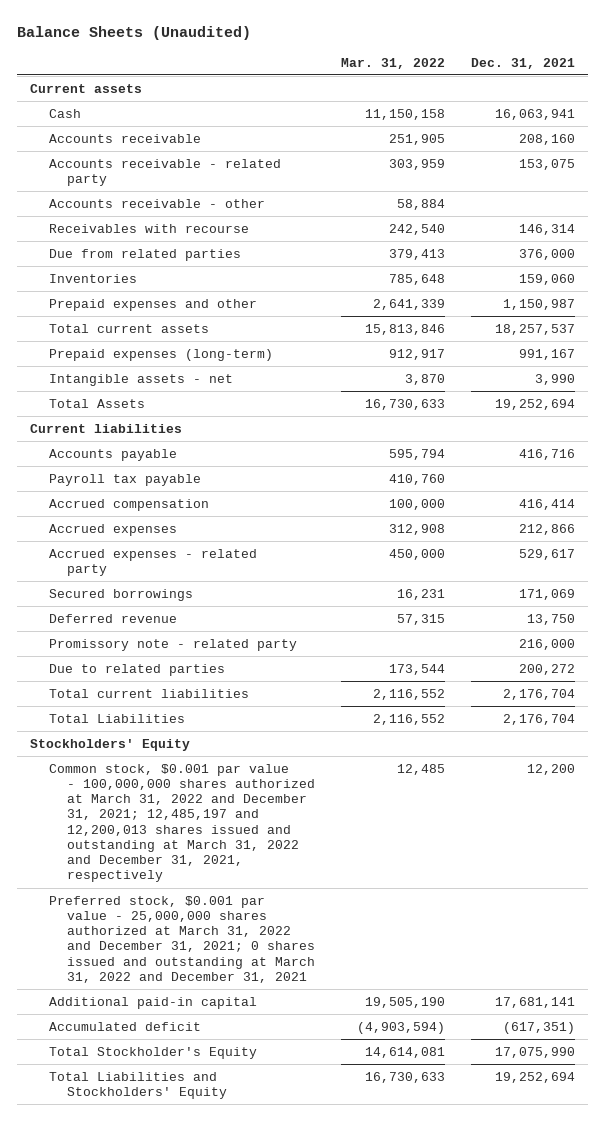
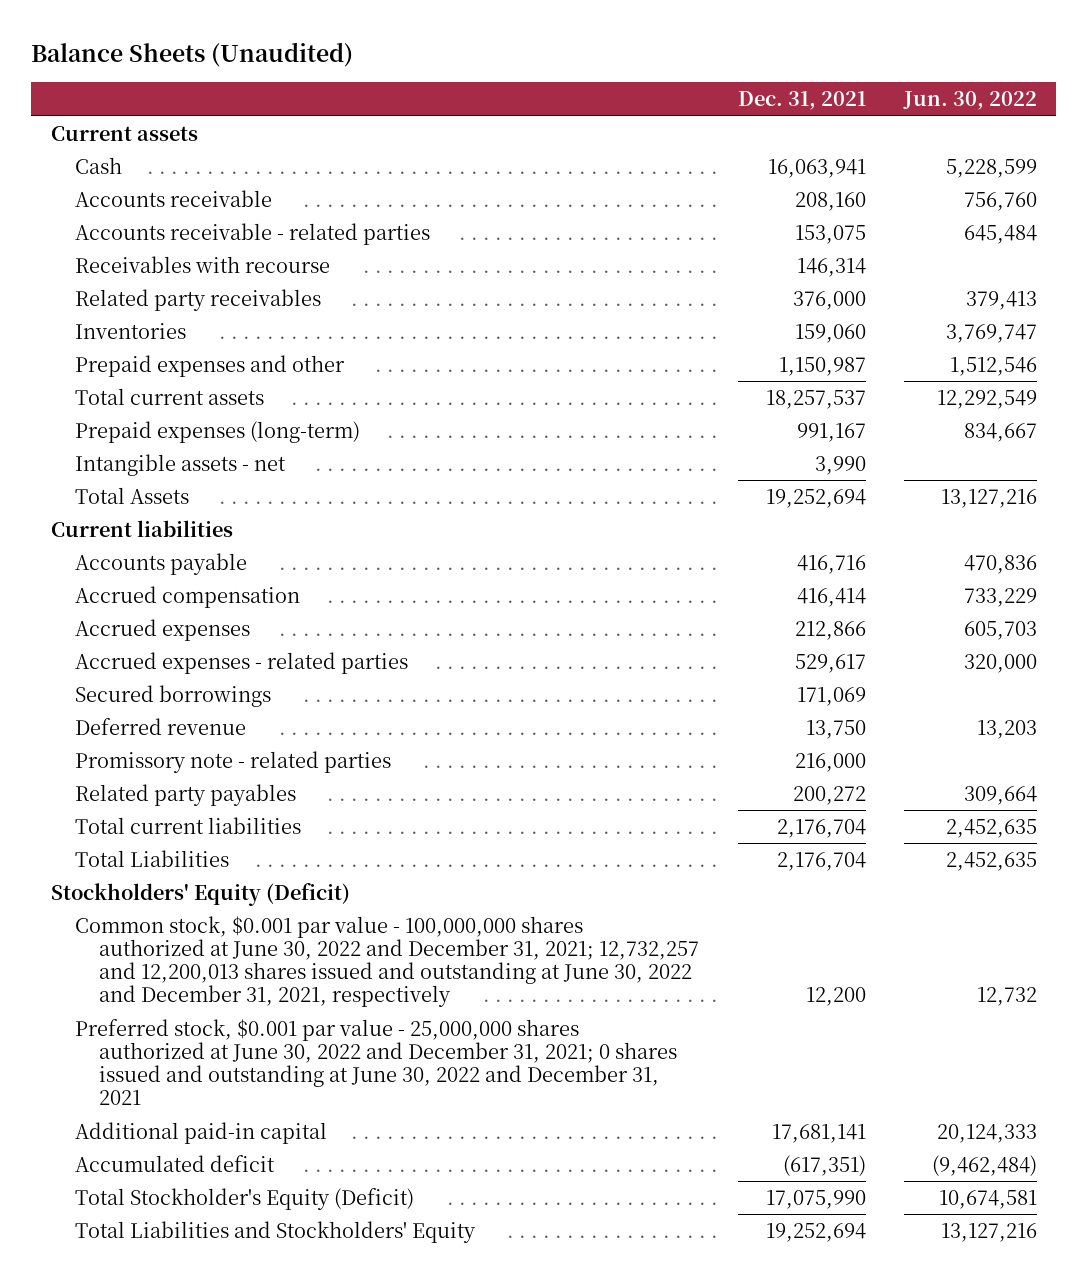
[341,57,446,69] Mar. 31, 2022 -> none
none -> [903,91,1038,111] Jun. 30, 2022
[48,198,265,208] Accounts receivable - other -> none
[48,158,281,186] Accounts receivable - related party -> [74,222,430,245] Accounts receivable - related parties
[48,248,241,261] Due from related parties -> [74,288,321,311] Related party receivables
[48,473,201,486] Payroll tax payable -> none
[48,548,257,576] Accrued expenses - related party -> [74,651,408,674] Accrued expenses - related parties
[48,638,297,651] Promissory note - related party -> [74,750,391,773] Promissory note - related parties
[48,663,225,676] Due to related parties -> [74,783,296,806] Related party payables
[29,738,190,751] Stockholders' Equity -> [50,882,350,906] Stockholders' Equity (Deficit)
[48,763,316,883] Common stock, $0.001 par value - 100,000,000 shares authorized at March 31, 2022 and December 31, 2021; 12,485,197 and 12,200,013 shares issued and outstanding at March 31, 2022 and December 31, 2021, respectively -> [74,915,700,1008] Common stock, $0.001 par value - 100,000,000 shares authorized at June 30, 2022 and December 31, 2021; 12,732,257 and 12,200,013 shares issued and outstanding at June 30, 2022 and December 31, 2021, respectively
[48,895,316,983] Preferred stock, $0.001 par value - 25,000,000 shares authorized at March 31, 2022 and December 31, 2021; 0 shares issued and outstanding at March 31, 2022 and December 31, 2021 -> [74,1018,678,1106] Preferred stock, $0.001 par value - 25,000,000 shares authorized at June 30, 2022 and December 31, 2021; 0 shares issued and outstanding at June 30, 2022 and December 31, 2021
[48,1046,257,1059] Total Stockholder's Equity -> [74,1187,414,1210] Total Stockholder's Equity (Deficit)

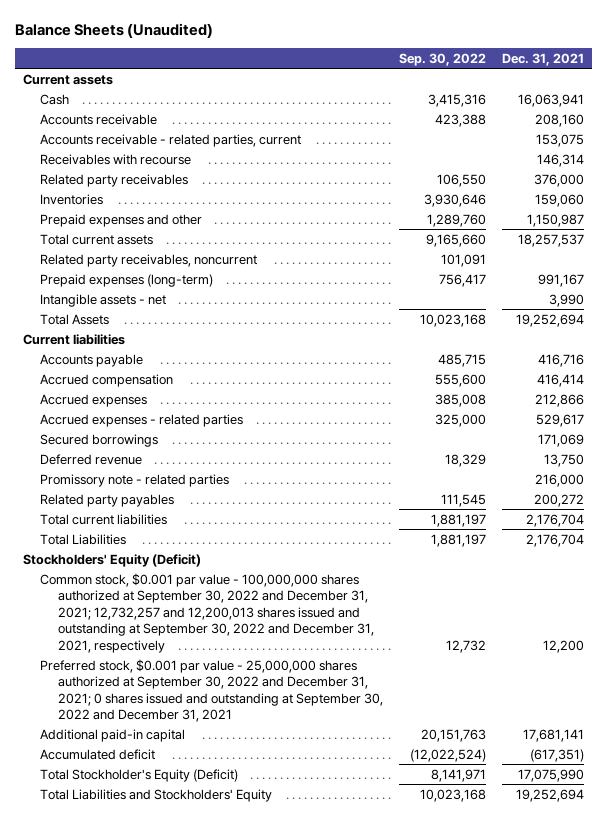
[903,91,1038,111] Jun. 30, 2022 -> none
none -> [399,52,487,66] Sep. 30, 2022
[74,222,430,245] Accounts receivable - related parties -> [40,133,302,147] Accounts receivable - related parties, current
none -> [40,253,258,267] Related party receivables, noncurrent
[74,915,700,1008] Common stock, $0.001 par value - 100,000,000 shares authorized at June 30, 2022 and December 31, 2021; 12,732,257 and 12,200,013 shares issued and outstanding at June 30, 2022 and December 31, 2021, respectively -> [40,572,374,653] Common stock, $0.001 par value - 100,000,000 shares authorized at September 30, 2022 and December 31, 2021; 12,732,257 and 12,200,013 shares issued and outstanding at September 30, 2022 and December 31, 2021, respectively
[74,1018,678,1106] Preferred stock, $0.001 par value - 25,000,000 shares authorized at June 30, 2022 and December 31, 2021; 0 shares issued and outstanding at June 30, 2022 and December 31, 2021 -> [40,658,383,723] Preferred stock, $0.001 par value - 25,000,000 shares authorized at September 30, 2022 and December 31, 2021; 0 shares issued and outstanding at September 30, 2022 and December 31, 2021

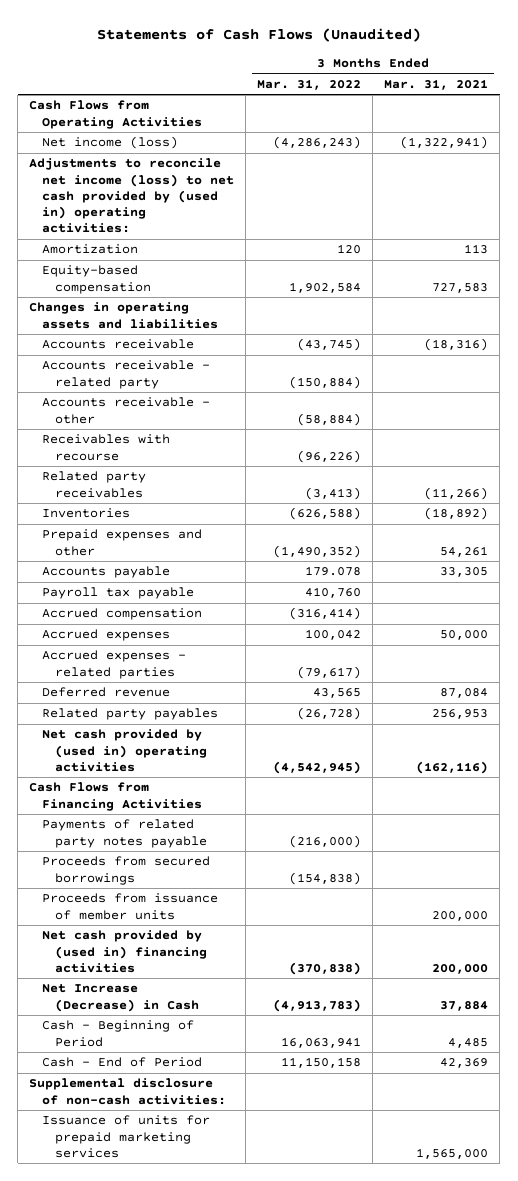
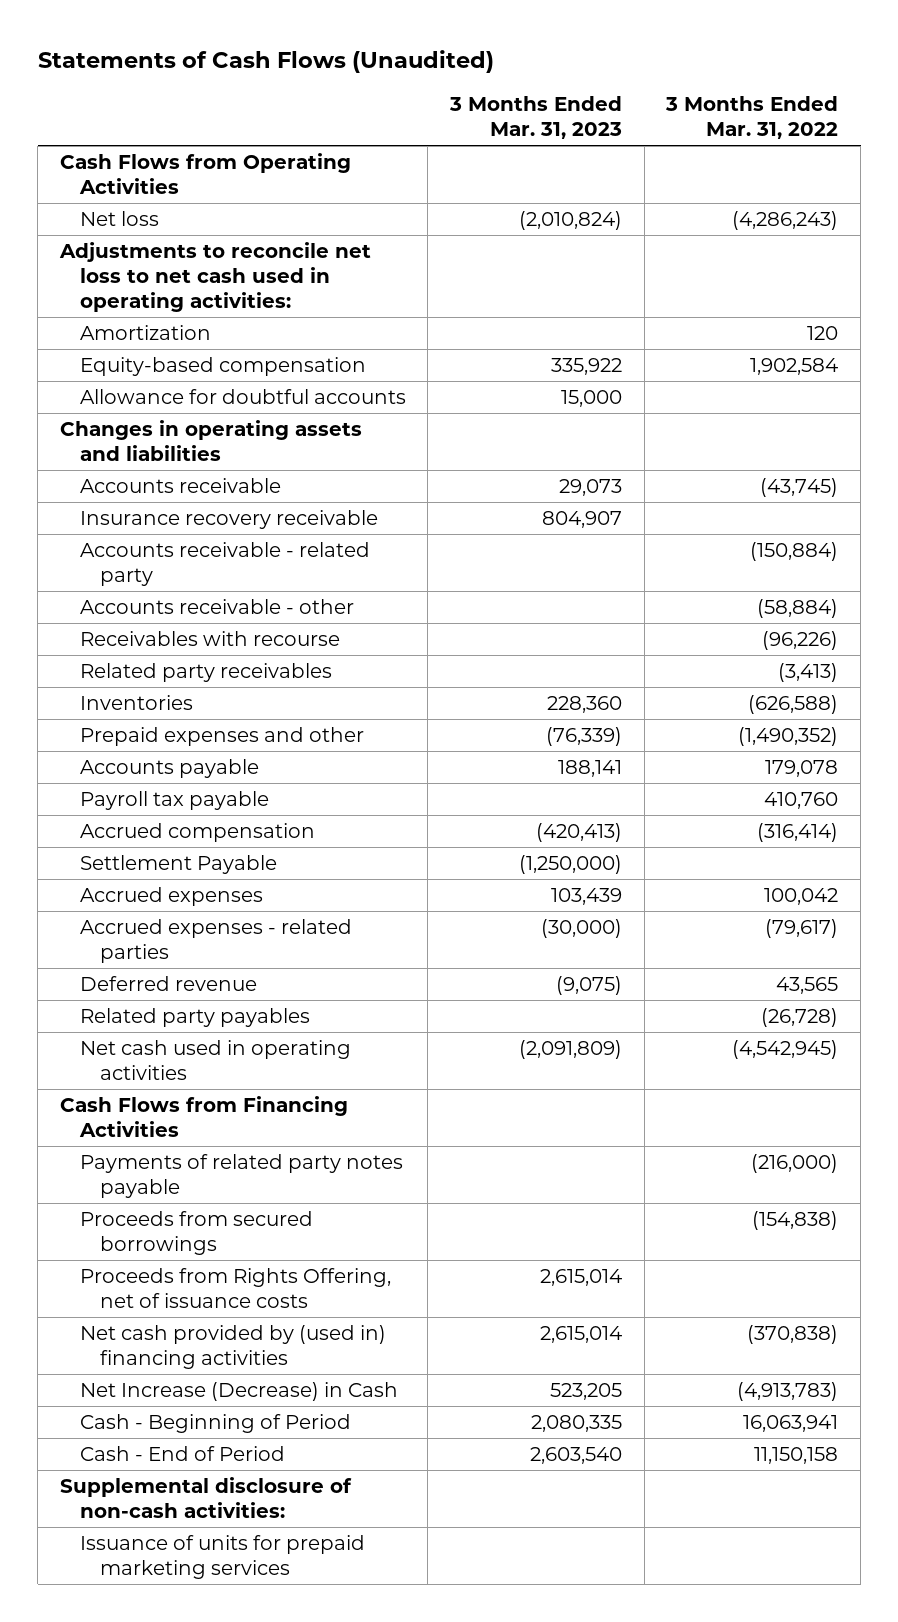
[384,78,489,90] Mar. 31, 2021 -> none
none -> [449,96,623,140] 3 Months Ended Mar. 31, 2023
[42,136,179,150] Net income (loss) -> [79,211,159,227] Net loss
[29,158,235,234] Adjustments to reconcile net income (loss) to net cash provided by (used in) operating activities: -> [58,242,371,312] Adjustments to reconcile net loss to net cash used in operating activities:
none -> [79,389,406,405] Allowance for doubtful accounts
none -> [79,510,378,530] Insurance recovery receivable
[305,566,362,577] 179.078 -> [765,760,839,778] 179,078
none -> [79,855,277,875] Settlement Payable
[42,729,208,772] Net cash provided by (used in) operating activities -> [79,1040,351,1080] Net cash used in operating activities
[42,893,219,920] Proceeds from issuance of member units -> none
none -> [79,1268,391,1308] Proceeds from Rights Offering, net of issuance costs

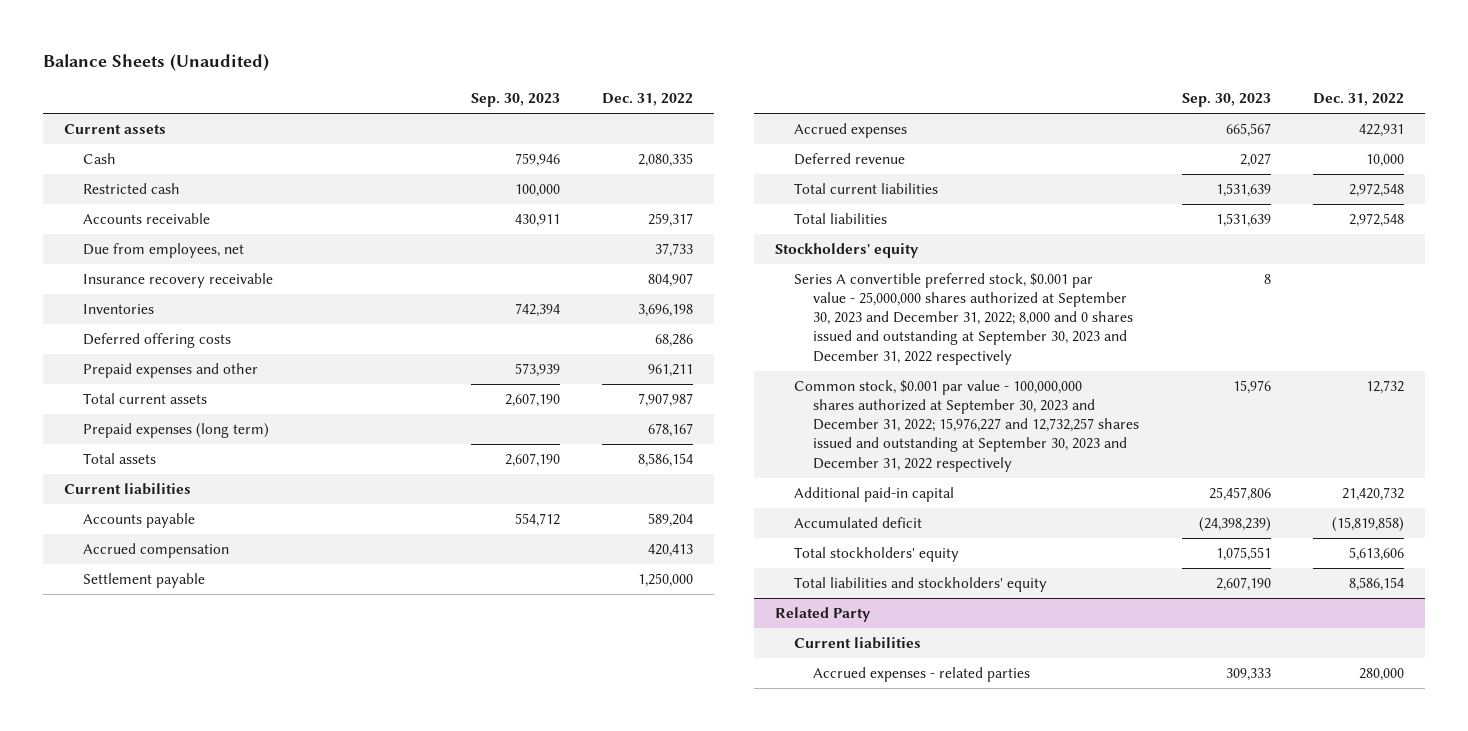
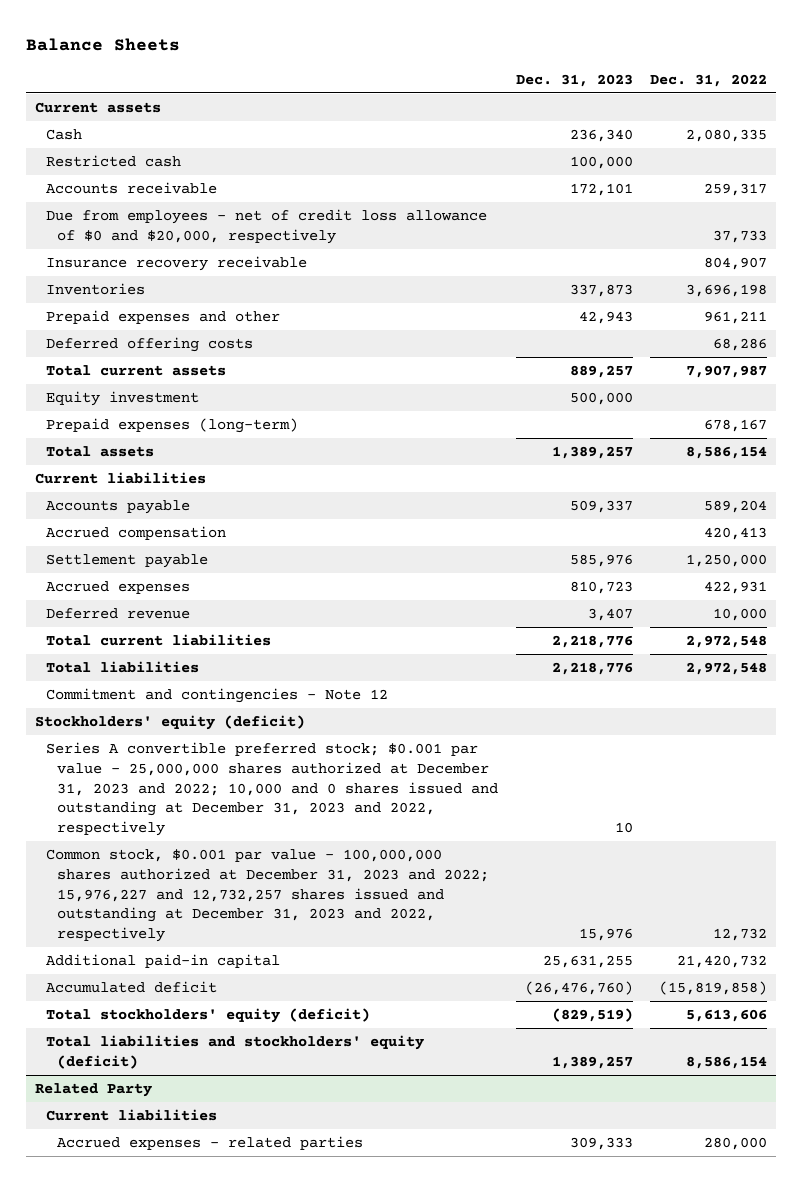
[42,54,269,72] Balance Sheets (Unaudited) -> [25,38,180,52] Balance Sheets
[470,93,560,108] Sep. 30, 2023 -> none
none -> [515,74,633,88] Dec. 31, 2023
[83,243,245,259] Due from employees, net -> [45,209,487,244] Due from employees - net of credit loss allowance of $0 and $20,000, respectively
[83,333,232,349] Deferred offering costs -> [45,337,253,353] Deferred offering costs
none -> [45,391,199,407] Equity investment
[83,423,270,439] Prepaid expenses (long term) -> [45,418,298,434] Prepaid expenses (long-term)
none -> [45,688,388,704] Commitment and contingencies - Note 12
[774,243,919,259] Stockholders' equity -> [34,715,305,731] Stockholders' equity (deficit)
[794,273,1134,365] Series A convertible preferred stock, $0.001 par value - 25,000,000 shares authorized at September 30, 2023 and December 31, 2022; 8,000 and 0 shares issued and outstanding at September 30, 2023 and December 31, 2022 respectively -> [45,742,499,837] Series A convertible preferred stock; $0.001 par value - 25,000,000 shares authorized at December 31, 2023 and 2022; 10,000 and 0 shares issued and outstanding at December 31, 2023 and 2022, respectively
[794,380,1140,472] Common stock, $0.001 par value - 100,000,000 shares authorized at September 30, 2023 and December 31, 2022; 15,976,227 and 12,732,257 shares issued and outstanding at September 30, 2023 and December 31, 2022 respectively -> [45,849,490,943] Common stock, $0.001 par value - 100,000,000 shares authorized at December 31, 2023 and 2022; 15,976,227 and 12,732,257 shares issued and outstanding at December 31, 2023 and 2022, respectively
[794,547,960,563] Total stockholders' equity -> [45,1008,370,1024] Total stockholders' equity (deficit)
[794,577,1048,593] Total liabilities and stockholders' equity -> [45,1035,424,1069] Total liabilities and stockholders' equity (deficit)

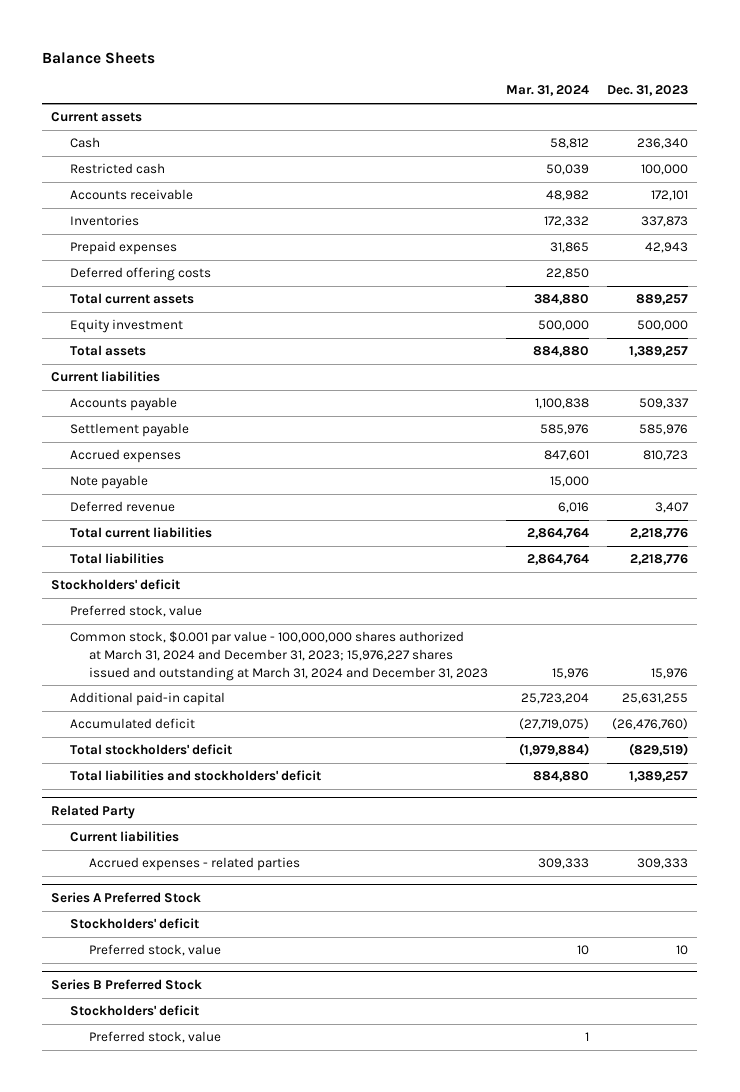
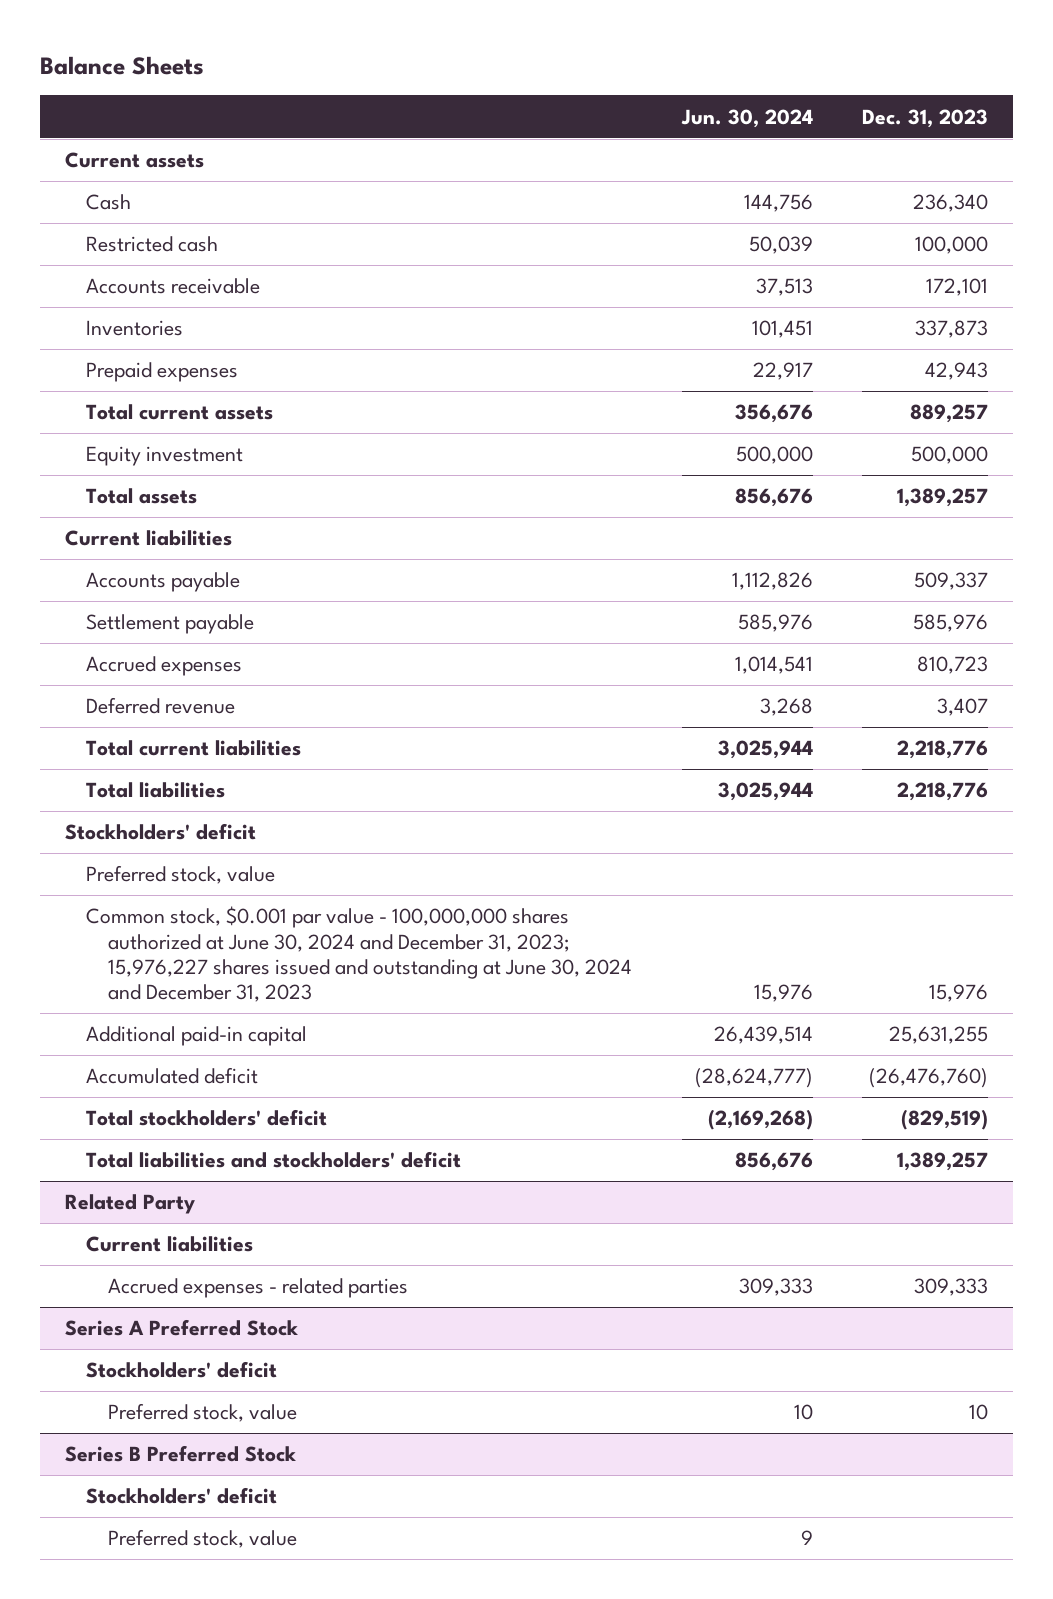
[506,85,590,97] Mar. 31, 2024 -> none
none -> [680,108,813,128] Jun. 30, 2024
[70,267,212,282] Deferred offering costs -> none
[70,475,149,490] Note payable -> none
[70,631,489,681] Common stock, $0.001 par value - 100,000,000 shares authorized at March 31, 2024 and December 31, 2023; 15,976,227 shares issued and outstanding at March 31, 2024 and December 31, 2023 -> [86,906,633,1003] Common stock, $0.001 par value - 100,000,000 shares authorized at June 30, 2024 and December 31, 2023; 15,976,227 shares issued and outstanding at June 30, 2024 and December 31, 2023

